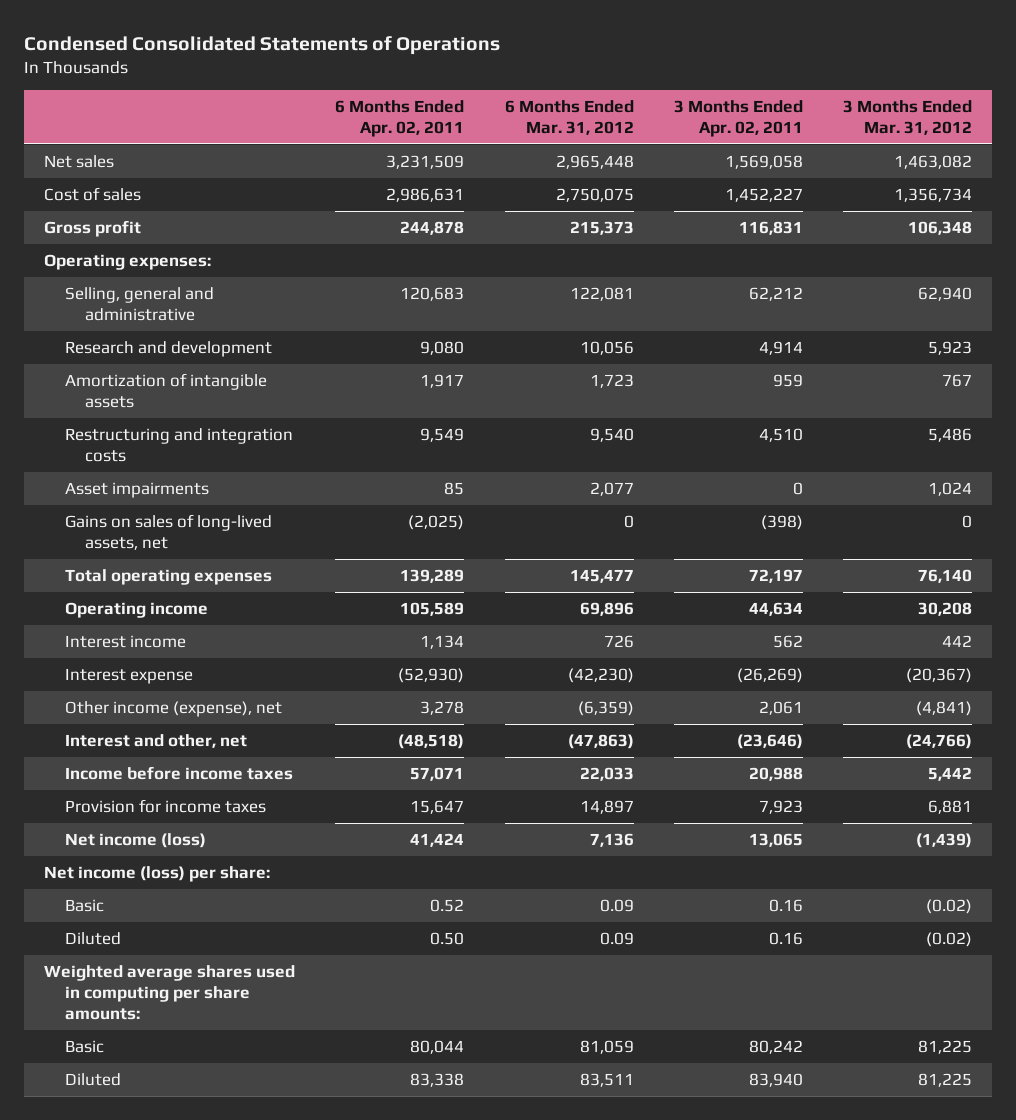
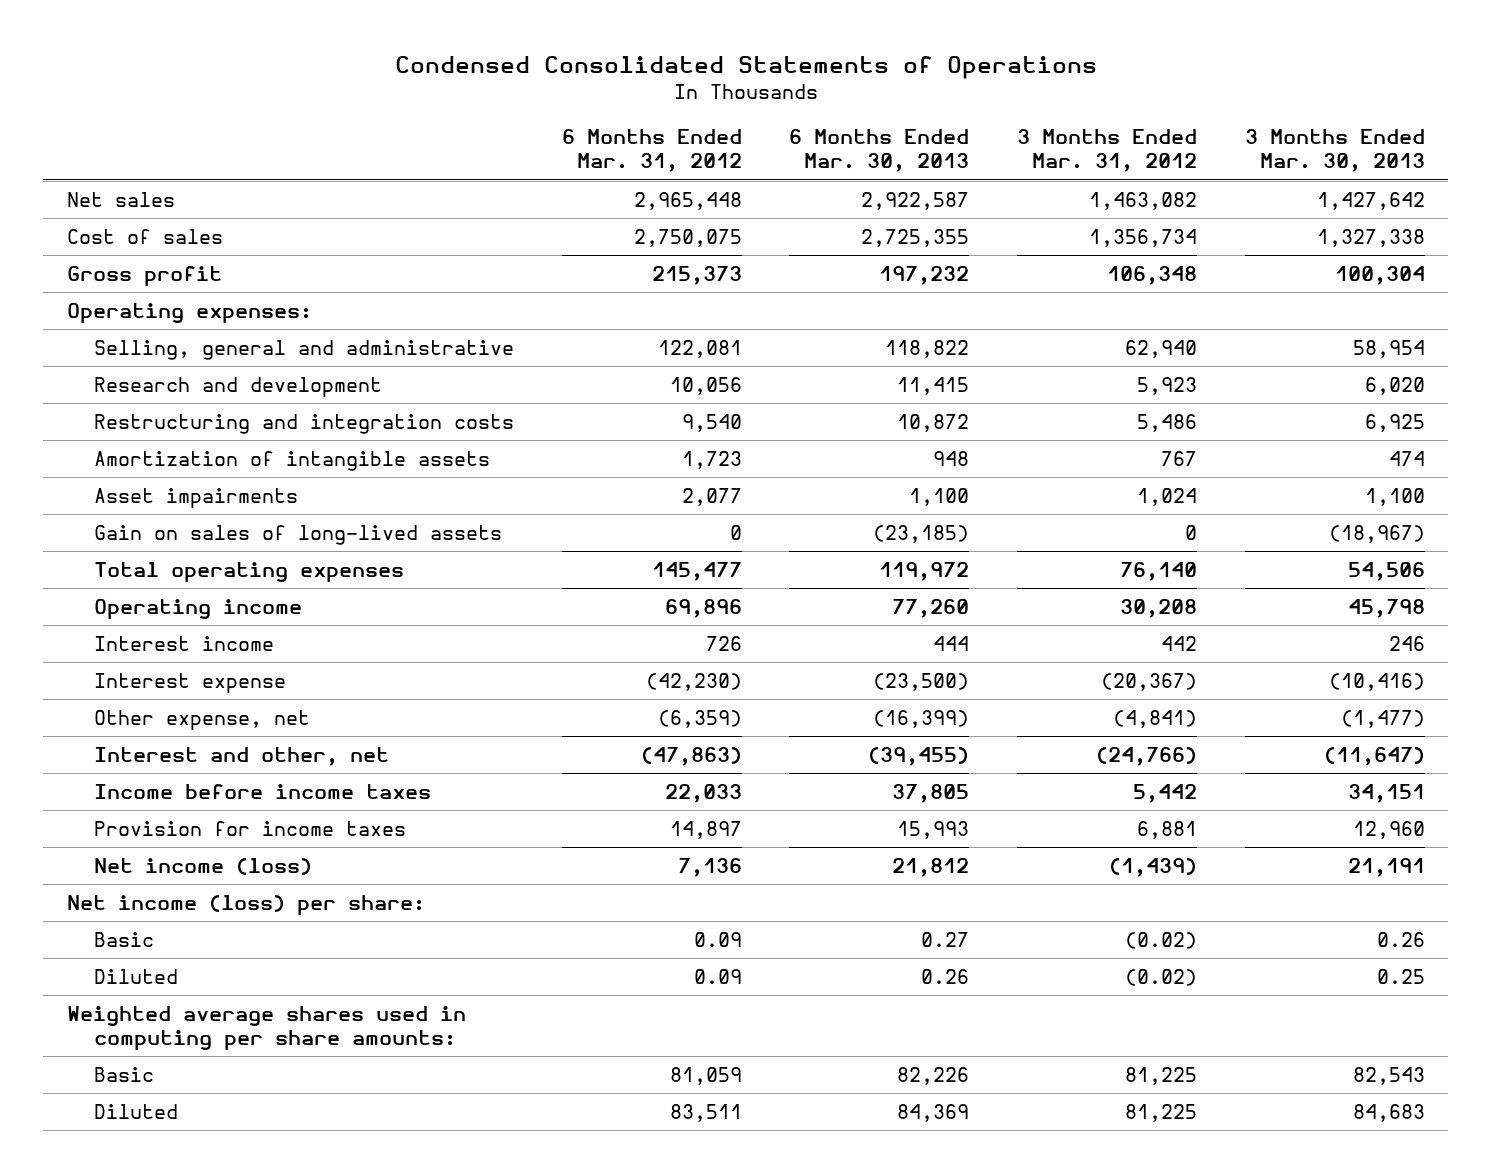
[335,99,465,137] 6 Months Ended Apr. 02, 2011 -> none
[673,99,803,137] 3 Months Ended Apr. 02, 2011 -> none
none -> [789,129,970,173] 6 Months Ended Mar. 30, 2013
none -> [1244,129,1425,173] 3 Months Ended Mar. 30, 2013
[64,373,267,408] Amortization of intangible assets -> [94,450,491,471] Amortization of intangible assets
[64,514,272,550] Gains on sales of long-lived assets, net -> [94,524,503,545] Gain on sales of long-lived assets
[64,701,282,718] Other income (expense), net -> [94,709,311,730] Other expense, net

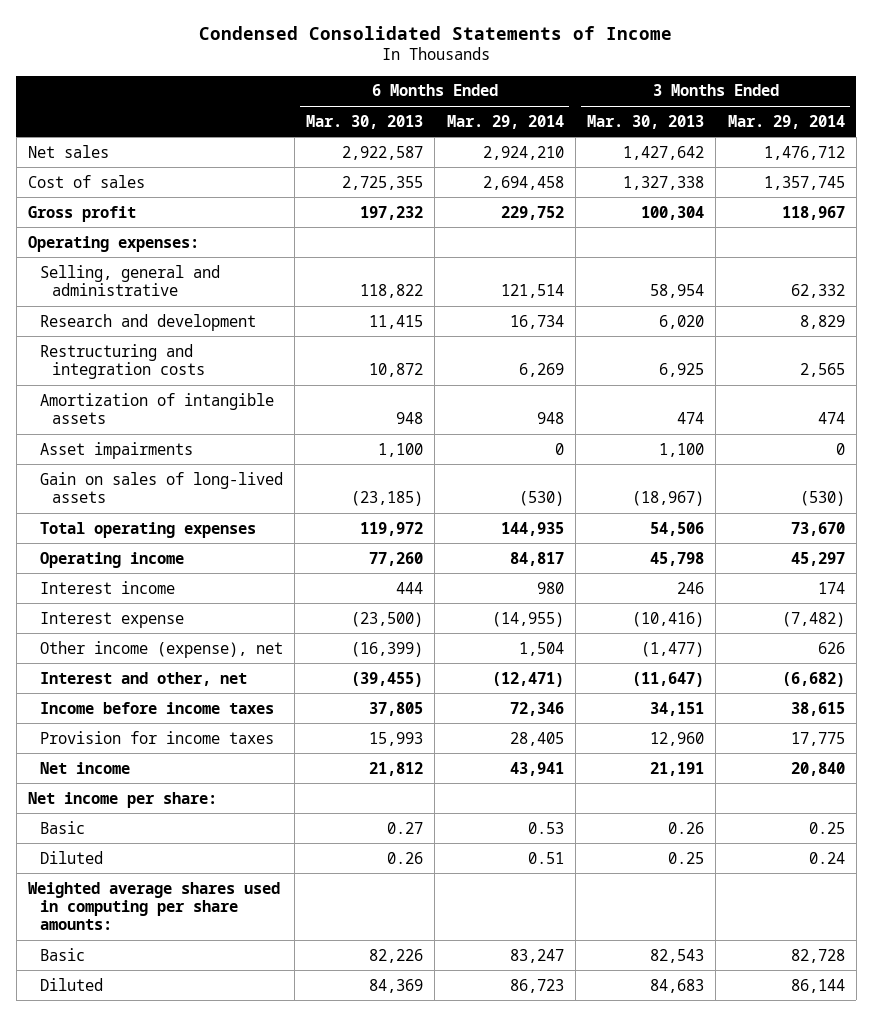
[394,55,1097,79] Condensed Consolidated Statements of Operations -> [199,25,673,40] Condensed Consolidated Statements of Income
[561,129,742,173] 6 Months Ended Mar. 31, 2012 -> none
[1016,129,1197,173] 3 Months Ended Mar. 31, 2012 -> none
none -> [446,114,564,129] Mar. 29, 2014
none -> [727,114,845,129] Mar. 29, 2014
[94,709,311,730] Other expense, net -> [39,640,283,658] Other income (expense), net
[94,857,313,875] Net income (loss) -> [39,761,130,774] Net income
[66,894,425,915] Net income (loss) per share: -> [27,791,217,808] Net income per share:

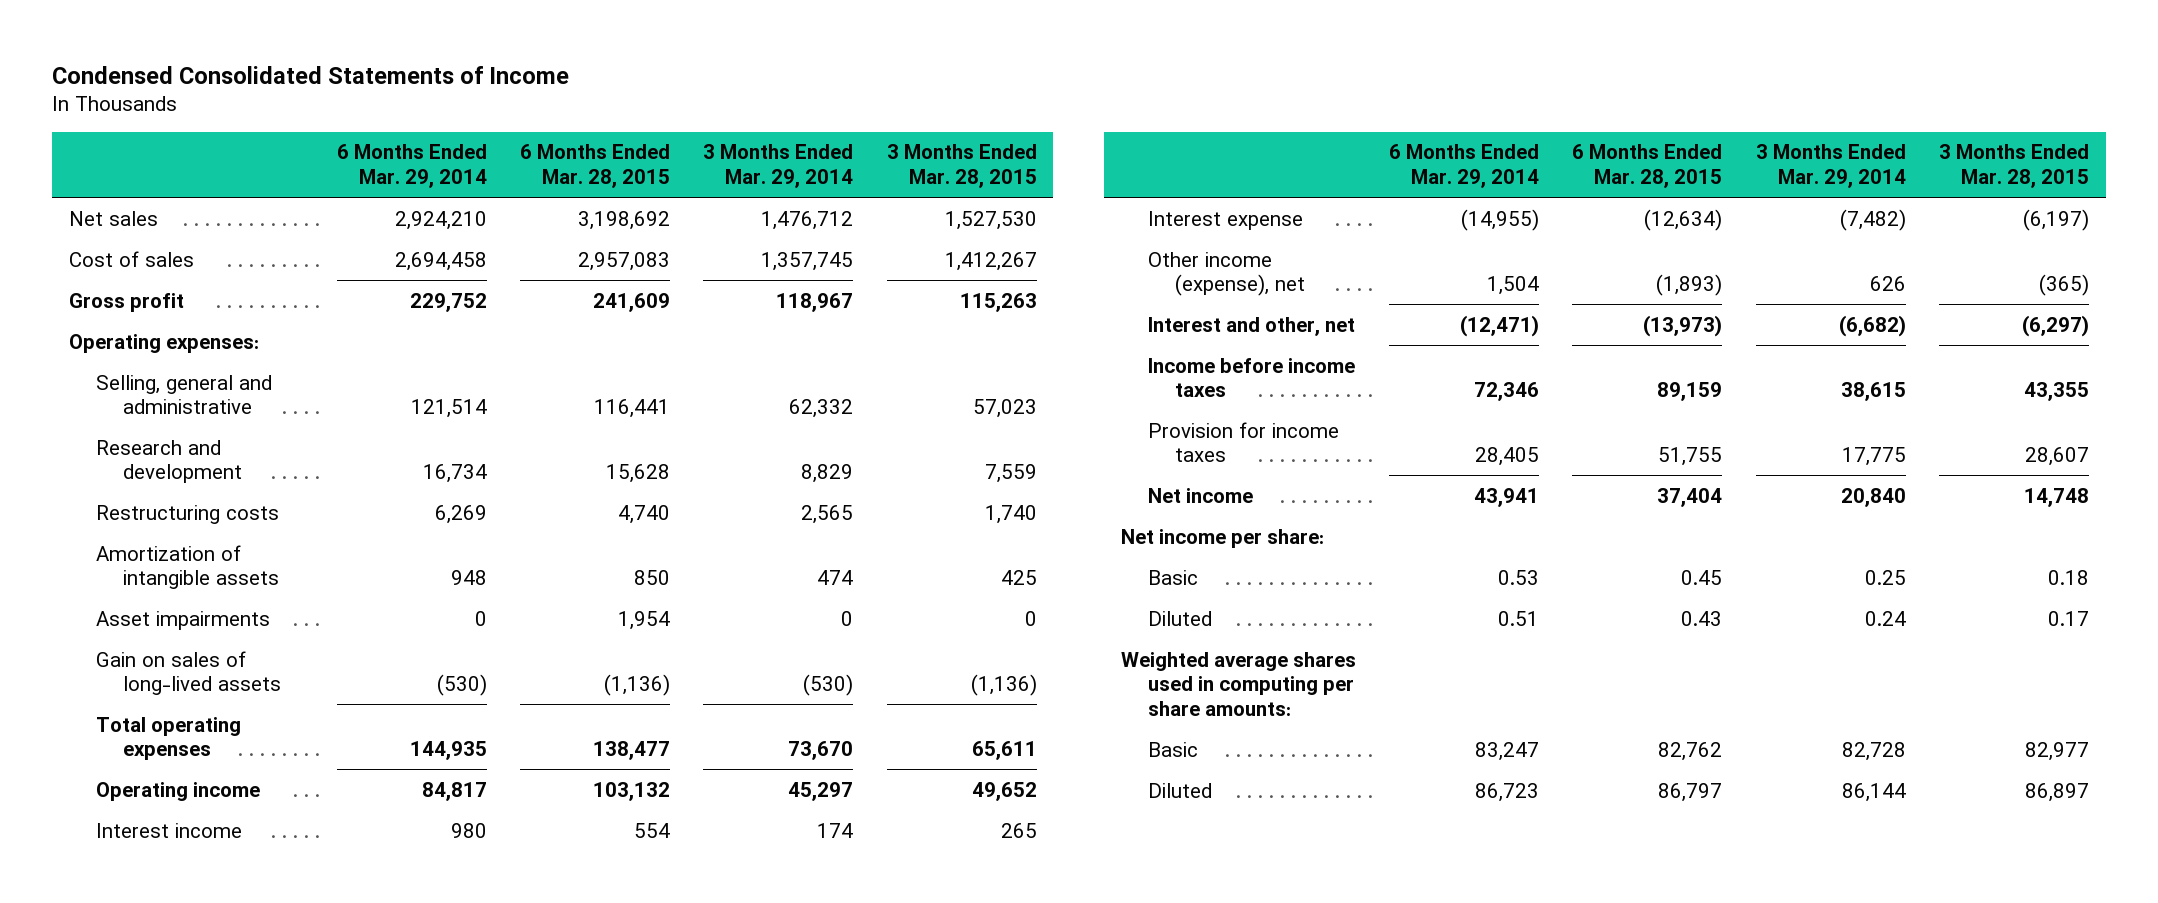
[306,114,424,129] Mar. 30, 2013 -> none
[587,114,705,129] Mar. 30, 2013 -> none
none -> [520,144,671,189] 6 Months Ended Mar. 28, 2015
none -> [886,144,1037,189] 3 Months Ended Mar. 28, 2015
[39,343,205,380] Restructuring and integration costs -> [95,504,279,524] Restructuring costs

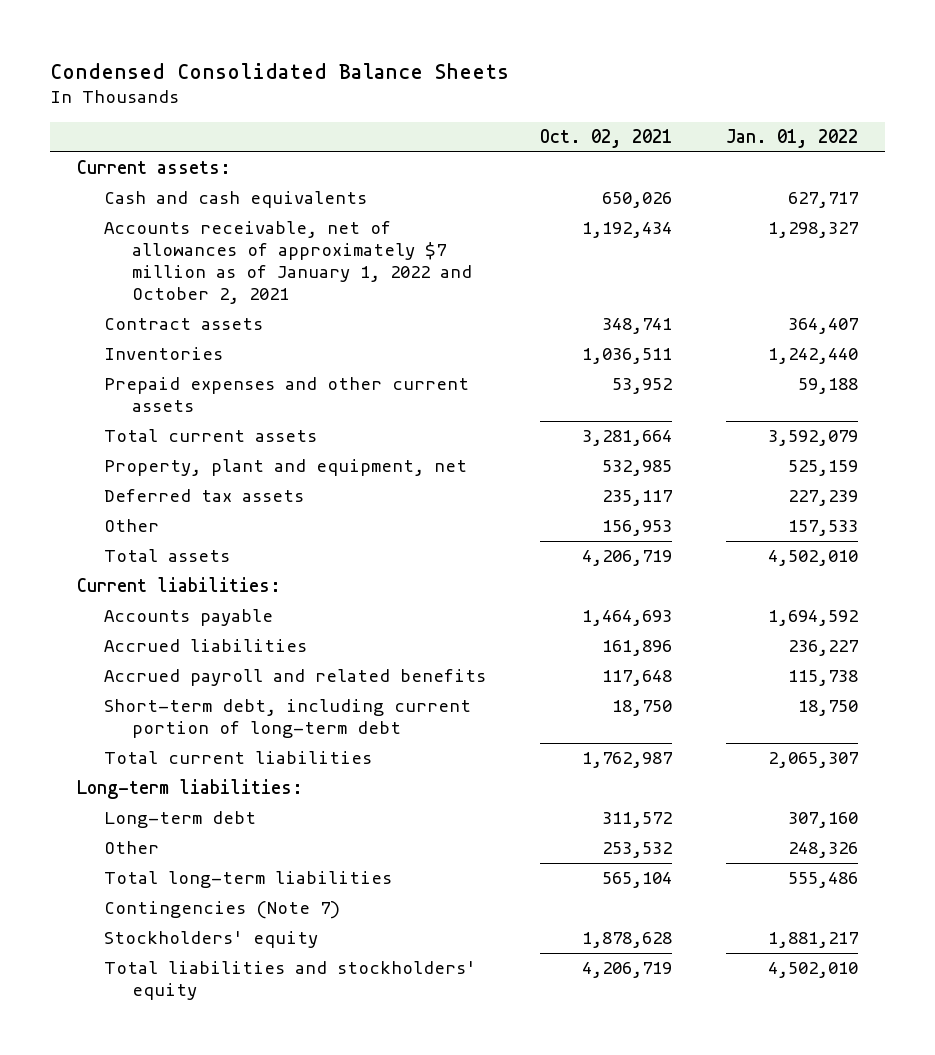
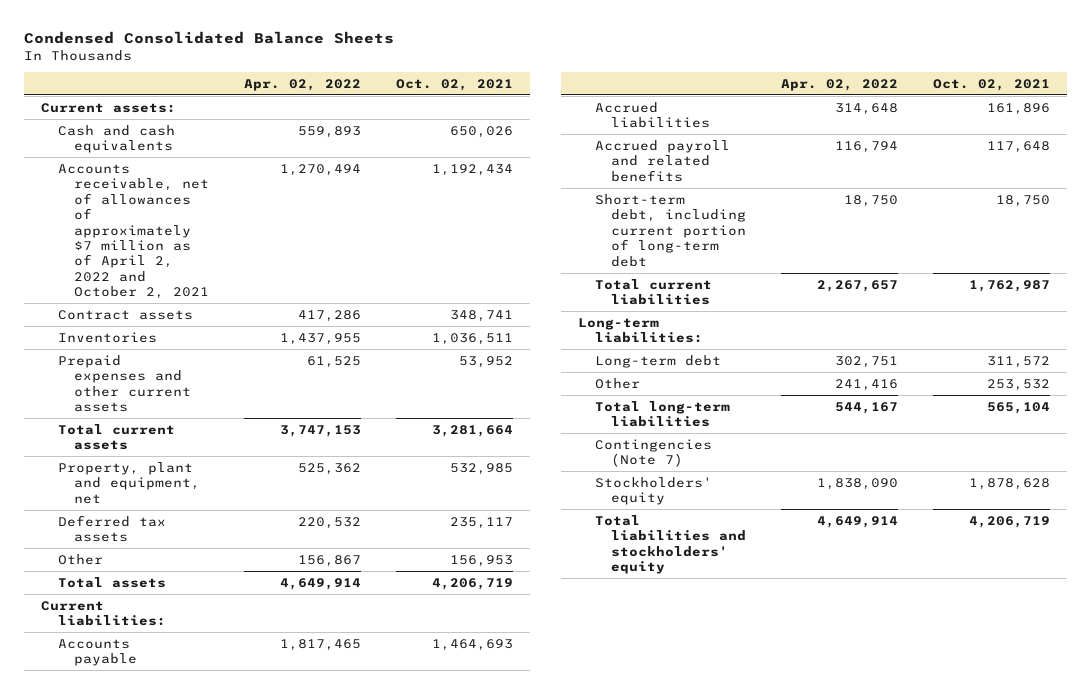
[725,129,858,149] Jan. 01, 2022 -> none
none -> [243,78,361,91] Apr. 02, 2022
[104,221,472,304] Accounts receivable, net of allowances of approximately $7 million as of January 1, 2022 and October 2, 2021 -> [57,163,210,300] Accounts receivable, net of allowances of approximately $7 million as of April 2, 2022 and October 2, 2021

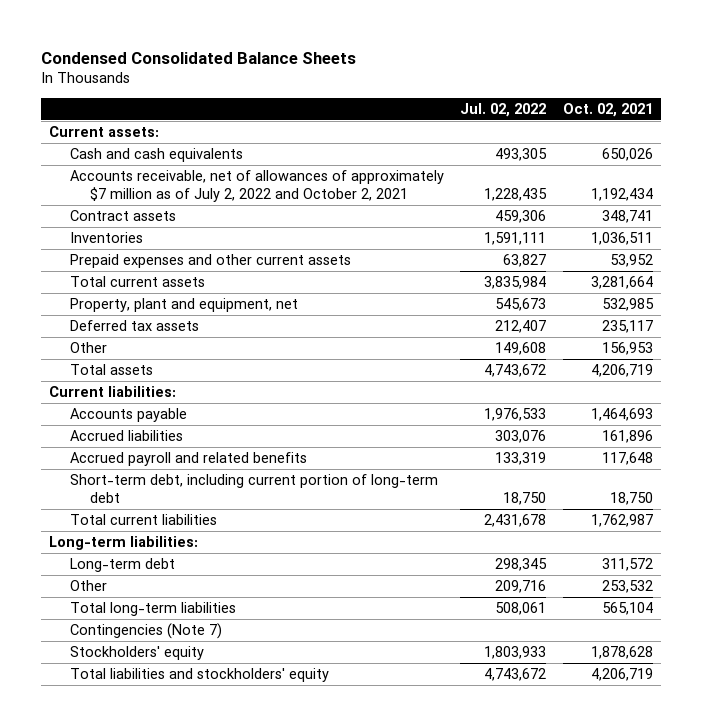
[243,78,361,91] Apr. 02, 2022 -> none
none -> [460,102,547,117] Jul. 02, 2022
[57,163,210,300] Accounts receivable, net of allowances of approximately $7 million as of April 2, 2022 and October 2, 2021 -> [69,170,444,203] Accounts receivable, net of allowances of approximately $7 million as of July 2, 2022 and October 2, 2021

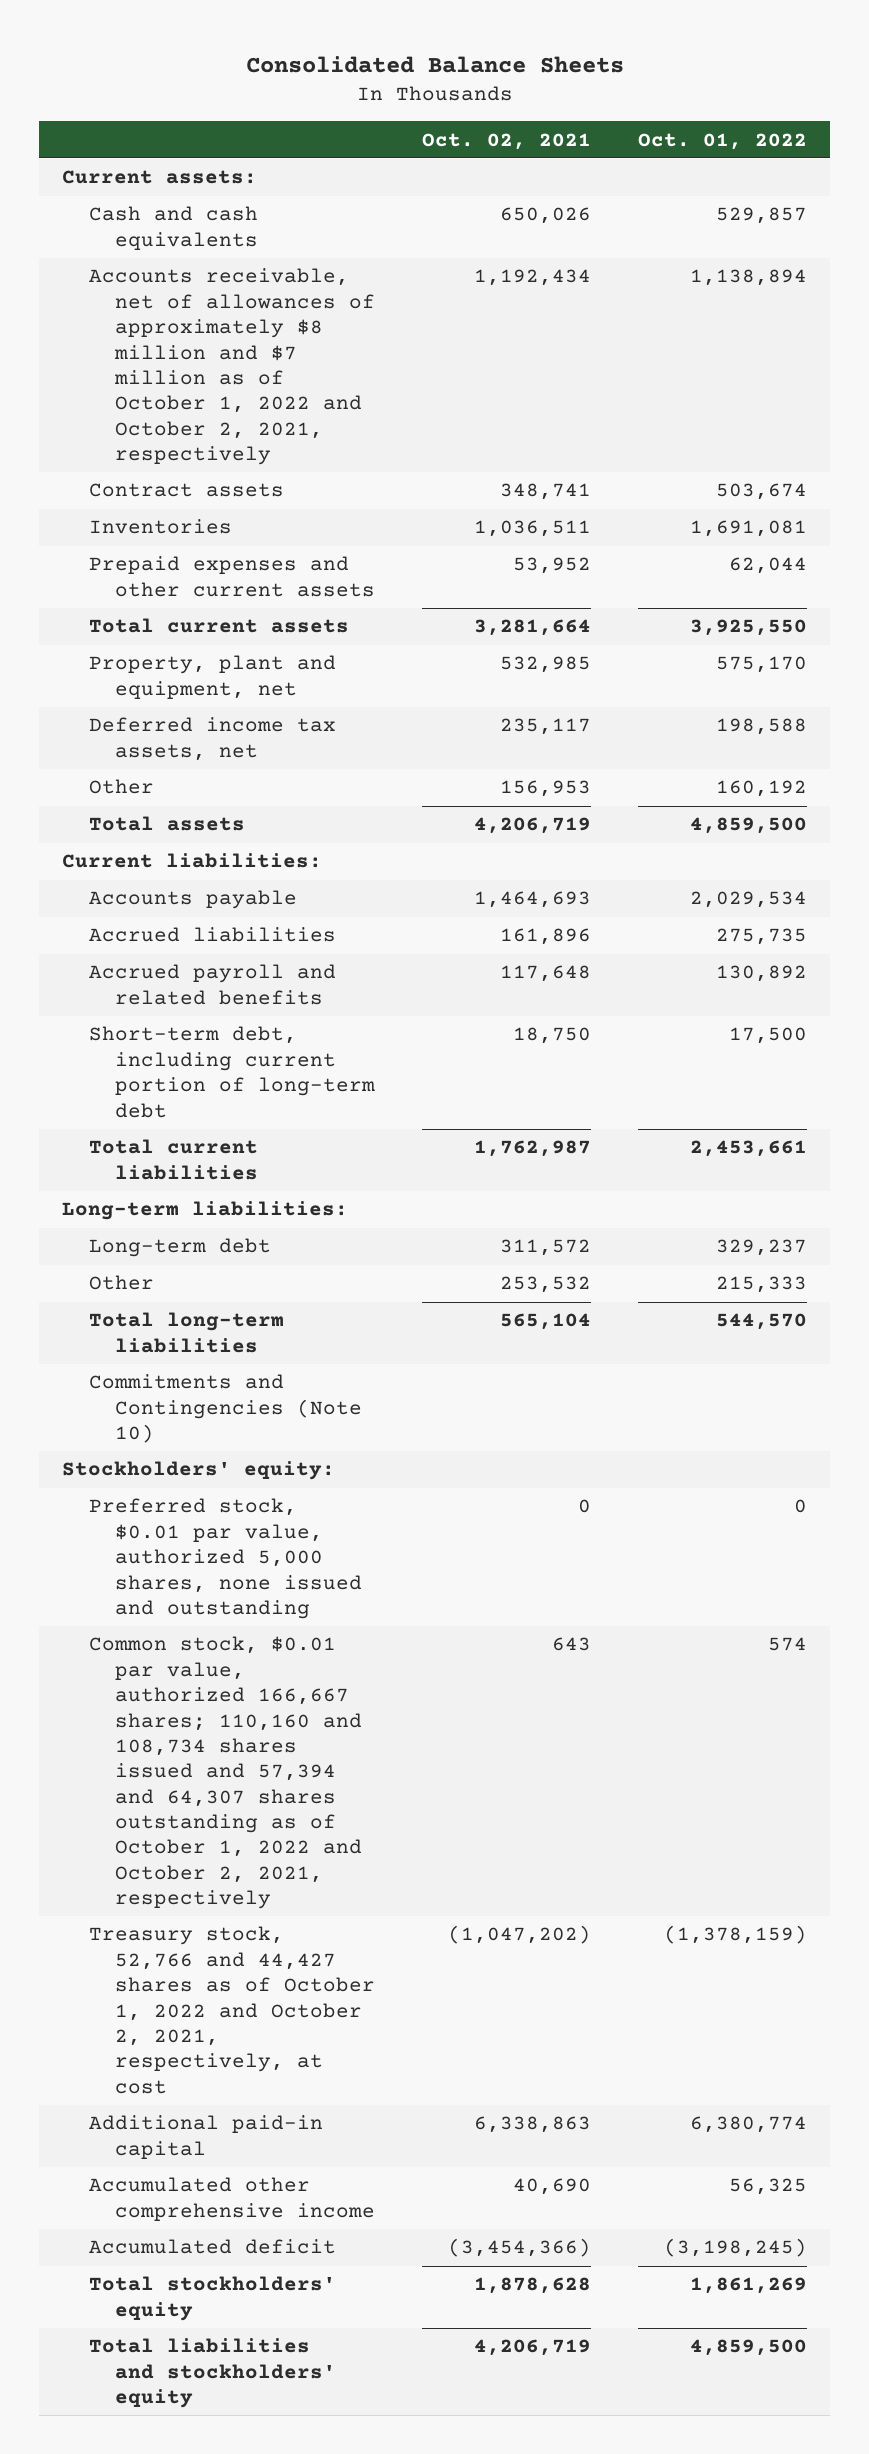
[41,51,357,64] Condensed Consolidated Balance Sheets -> [245,55,624,73] Consolidated Balance Sheets
[460,102,547,117] Jul. 02, 2022 -> none
none -> [637,132,807,150] Oct. 01, 2022
[69,170,444,203] Accounts receivable, net of allowances of approximately $7 million as of July 2, 2022 and October 2, 2021 -> [88,268,375,465] Accounts receivable, net of allowances of approximately $8 million and $7 million as of October 1, 2022 and October 2, 2021, respectively
[69,320,199,332] Deferred tax assets -> [88,717,336,761] Deferred income tax assets, net
[69,623,222,640] Contingencies (Note 7) -> [88,1374,362,1444] Commitments and Contingencies (Note 10)
none -> [62,1461,336,1481] Stockholders' equity:
none -> [88,1498,362,1619] Preferred stock, $0.01 par value, authorized 5,000 shares, none issued and outstanding
none -> [88,1636,362,1909] Common stock, $0.01 par value, authorized 166,667 shares; 110,160 and 108,734 shares issued and 57,394 and 64,307 shares outstanding as of October 1, 2022 and October 2, 2021, respectively
none -> [88,1926,375,2094] Treasury stock, 52,766 and 44,427 shares as of October 1, 2022 and October 2, 2021, respectively, at cost
none -> [88,2115,323,2159] Additional paid-in capital
none -> [88,2177,375,2221] Accumulated other comprehensive income
none -> [88,2239,336,2255] Accumulated deficit
[69,646,204,661] Stockholders' equity -> [88,2276,336,2321] Total stockholders' equity

